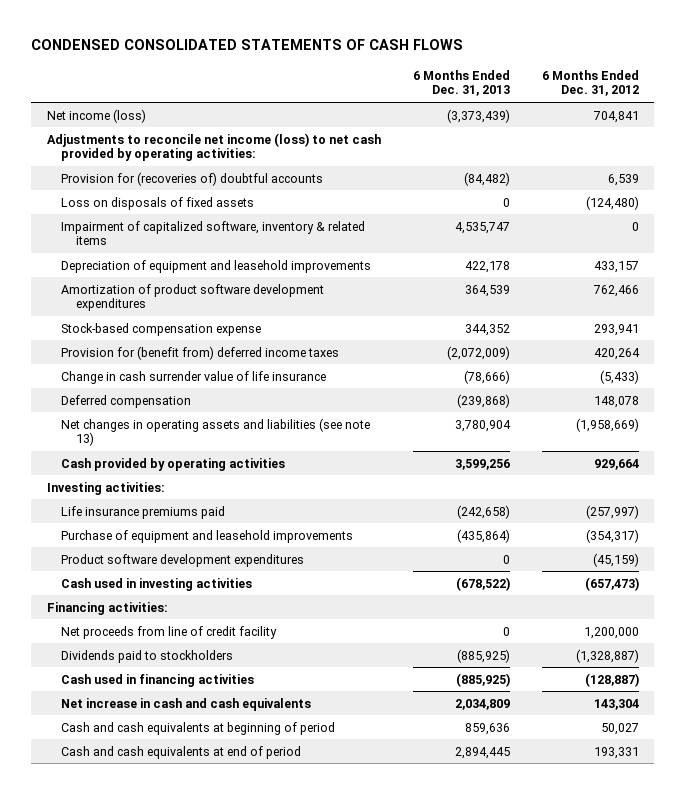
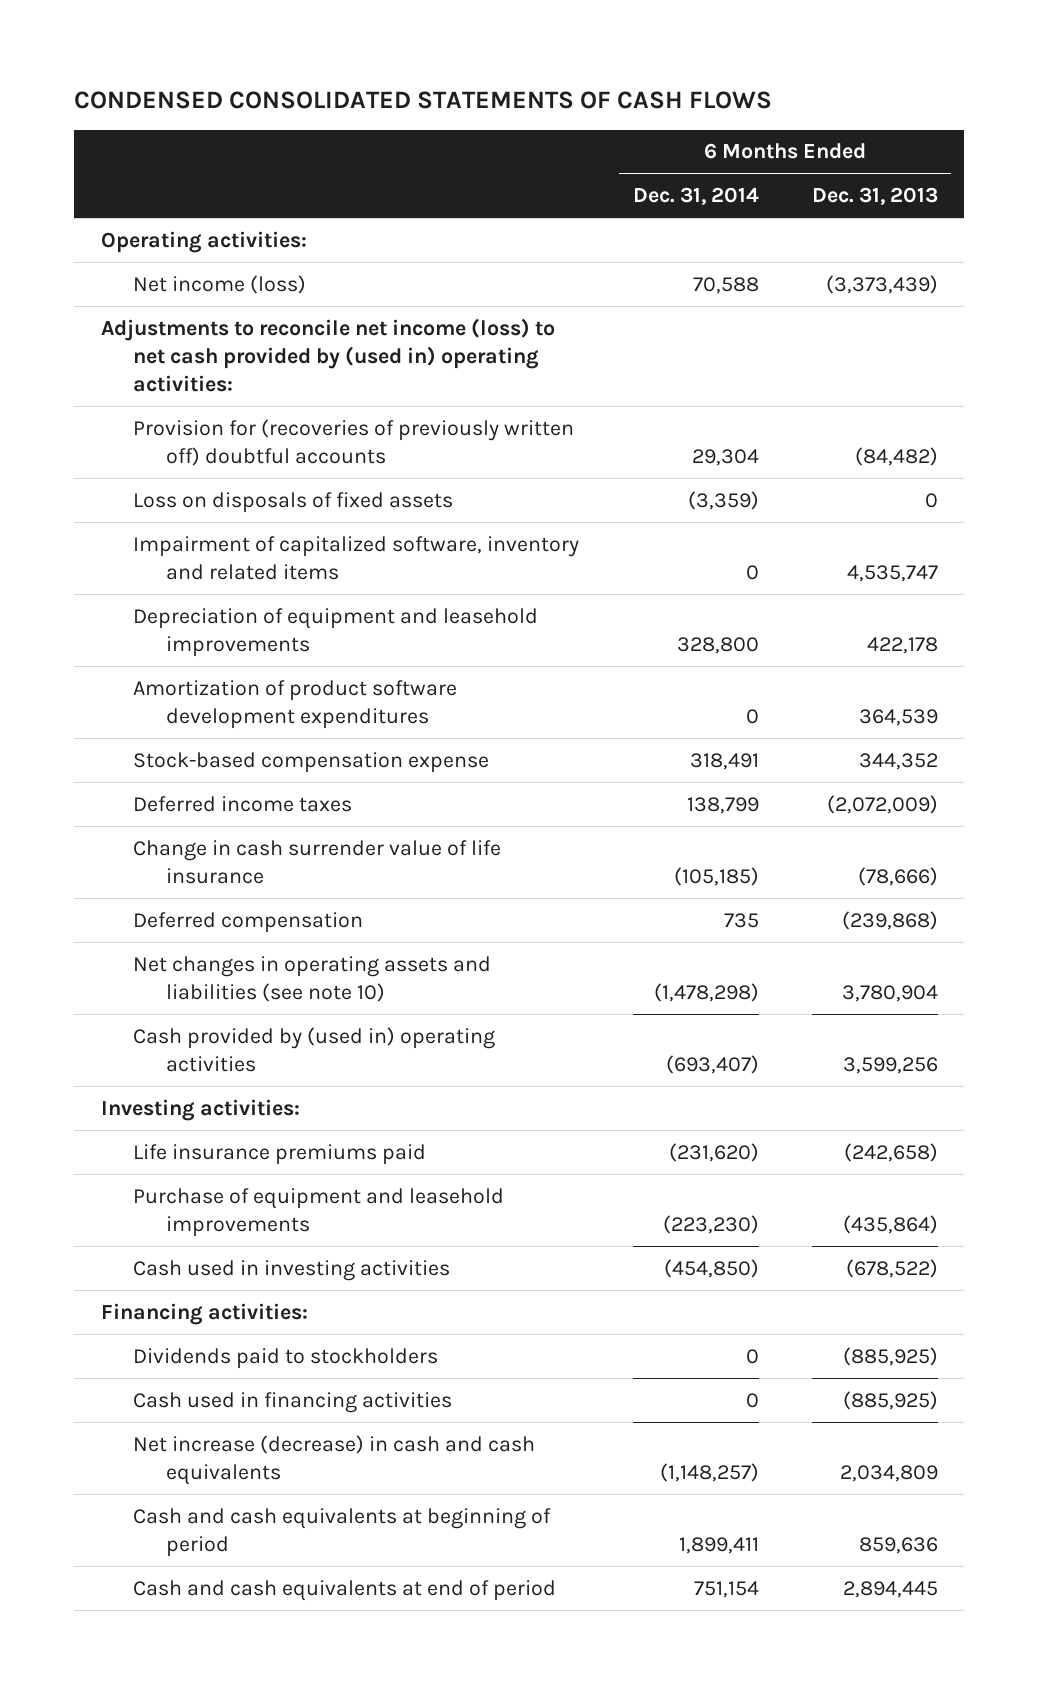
[541,69,639,97] 6 Months Ended Dec. 31, 2012 -> none
none -> [632,187,759,206] Dec. 31, 2014
none -> [100,230,307,253] Operating activities:
[46,132,381,162] Adjustments to reconcile net income (loss) to net cash provided by operating activities: -> [100,317,555,392] Adjustments to reconcile net income (loss) to net cash provided by (used in) operating activities:
[61,171,324,186] Provision for (recoveries of) doubtful accounts -> [133,418,575,466] Provision for (recoveries of previously written off) doubtful accounts
[61,220,366,246] Impairment of capitalized software, inventory & related items -> [133,535,580,580] Impairment of capitalized software, inventory and related items
[61,345,340,360] Provision for (benefit from) deferred income taxes -> [133,795,353,812] Deferred income taxes
[61,417,371,447] Net changes in operating assets and liabilities (see note 13) -> [133,955,492,1002] Net changes in operating assets and liabilities (see note 10)
[61,457,286,471] Cash provided by operating activities -> [133,1026,496,1072] Cash provided by (used in) operating activities
[61,553,305,567] Product software development expenditures -> none
[61,625,278,639] Net proceeds from line of credit facility -> none
[61,697,312,711] Net increase in cash and cash equivalents -> [133,1434,536,1485] Net increase (decrease) in cash and cash equivalents

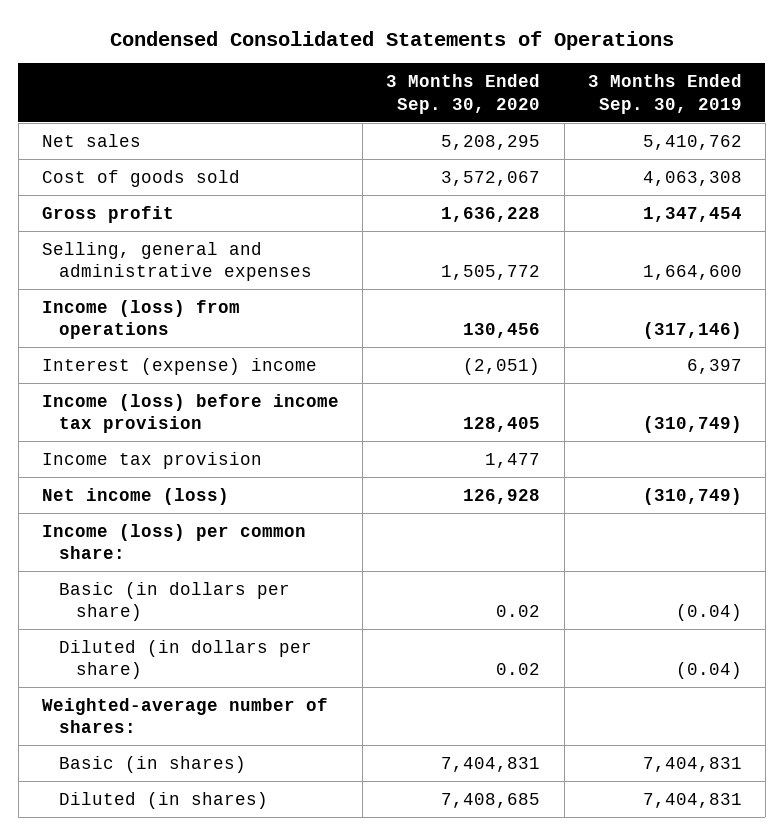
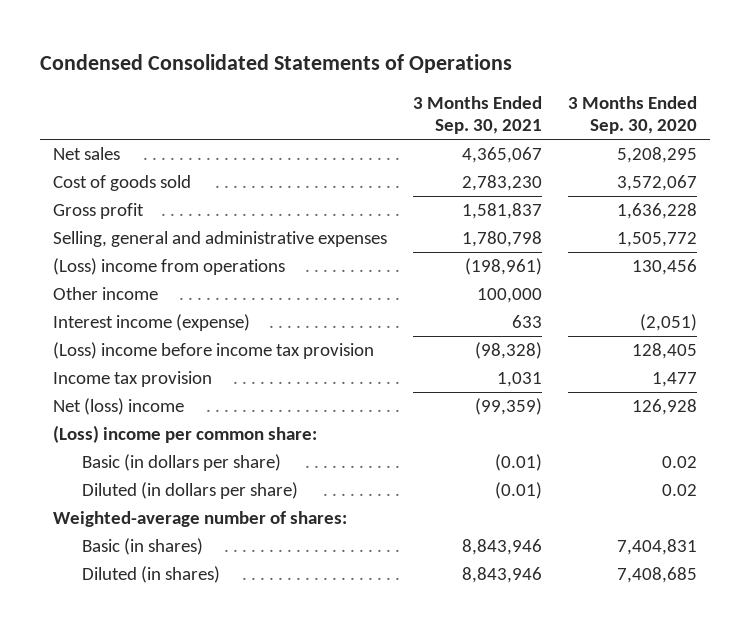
[587,73,742,114] 3 Months Ended Sep. 30, 2019 -> none
none -> [413,96,543,135] 3 Months Ended Sep. 30, 2021
[41,299,240,340] Income (loss) from operations -> [53,258,286,276] (Loss) income from operations
none -> [53,287,159,301] Other income
[41,357,317,375] Interest (expense) income -> [53,314,251,332] Interest income (expense)
[41,393,339,434] Income (loss) before income tax provision -> [53,342,375,360] (Loss) income before income tax provision
[41,487,229,505] Net income (loss) -> [53,398,185,416] Net (loss) income
[41,523,306,560] Income (loss) per common share: -> [53,425,318,444] (Loss) income per common share:

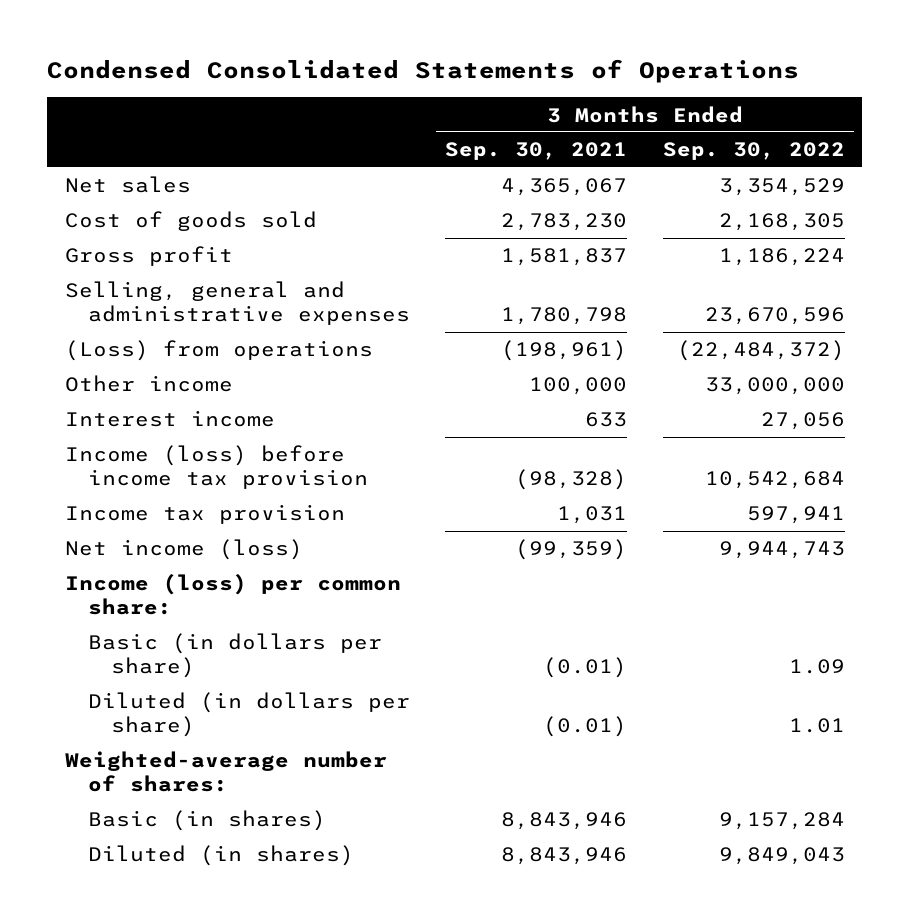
[568,96,698,135] 3 Months Ended Sep. 30, 2020 -> none
none -> [662,142,845,161] Sep. 30, 2022
[53,258,286,276] (Loss) income from operations -> [64,340,373,362] (Loss) from operations
[53,314,251,332] Interest income (expense) -> [64,410,275,428] Interest income
[53,342,375,360] (Loss) income before income tax provision -> [64,445,368,490] Income (loss) before income tax provision
[53,398,185,416] Net (loss) income -> [64,539,303,561] Net income (loss)
[53,425,318,444] (Loss) income per common share: -> [64,574,401,616] Income (loss) per common share:

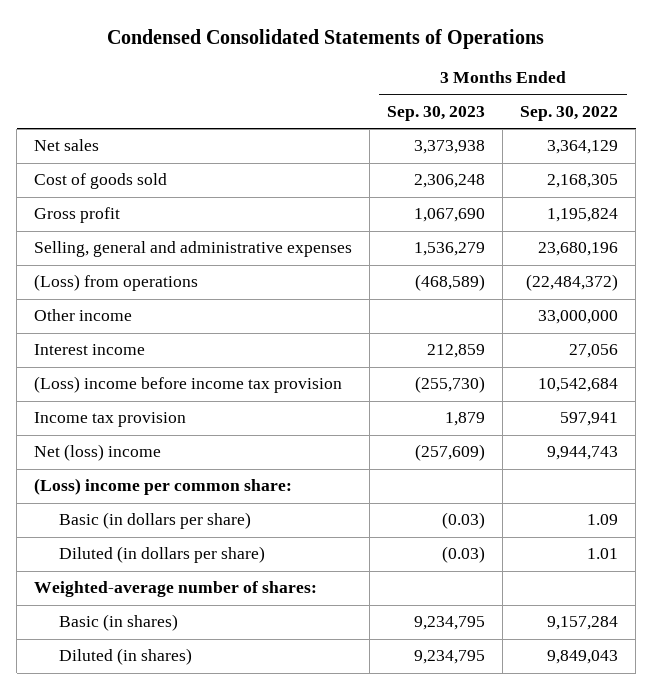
[445,142,628,161] Sep. 30, 2021 -> none
none -> [387,105,486,121] Sep. 30, 2023
[718,178,845,197] 3,354,529 -> [547,140,619,155] 3,364,129
[718,248,845,267] 1,186,224 -> [547,208,619,223] 1,195,824
[704,307,845,326] 23,670,596 -> [538,242,619,257] 23,680,196
[64,445,368,490] Income (loss) before income tax provision -> [34,376,343,394] (Loss) income before income tax provision
[64,539,303,561] Net income (loss) -> [34,444,162,462] Net (loss) income
[64,574,401,616] Income (loss) per common share: -> [34,478,293,496] (Loss) income per common share:

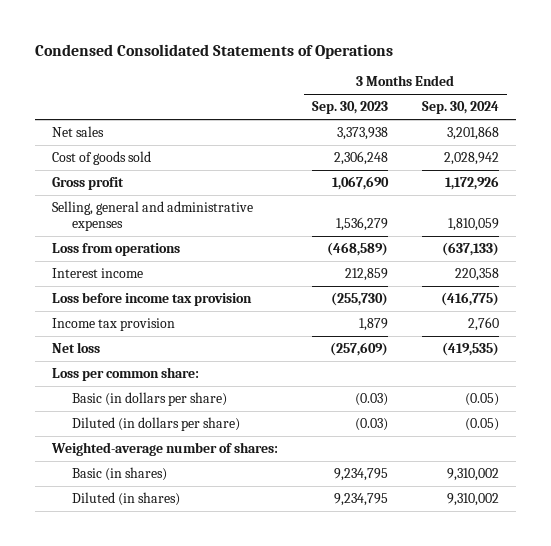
[520,105,619,121] Sep. 30, 2022 -> none
none -> [421,101,499,115] Sep. 30, 2024
[34,309,133,322] Other income -> none
[34,274,199,292] (Loss) from operations -> [52,242,181,256] Loss from operations
[34,376,343,394] (Loss) income before income tax provision -> [52,291,253,306] Loss before income tax provision
[34,444,162,462] Net (loss) income -> [52,341,101,353] Net loss
[34,478,293,496] (Loss) income per common share: -> [52,366,200,381] Loss per common share:

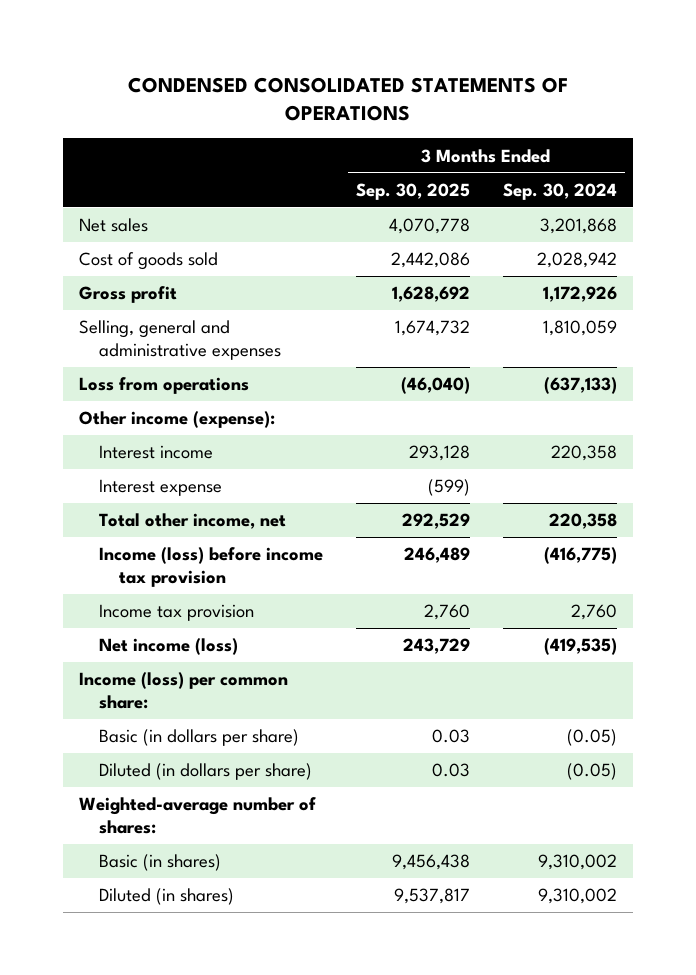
[35,43,394,59] Condensed Consolidated Statements of Operations -> [127,76,568,122] CONDENSED CONSOLIDATED STATEMENTS OF OPERATIONS
[312,101,389,115] Sep. 30, 2023 -> none
none -> [355,182,470,200] Sep. 30, 2025
none -> [79,411,276,429] Other income (expense):
none -> [99,479,223,497] Interest expense
none -> [99,513,287,530] Total other income, net
[52,291,253,306] Loss before income tax provision -> [99,547,324,587] Income (loss) before income tax provision
[52,341,101,353] Net loss -> [99,638,239,656] Net income (loss)
[52,366,200,381] Loss per common share: -> [79,672,289,709] Income (loss) per common share:

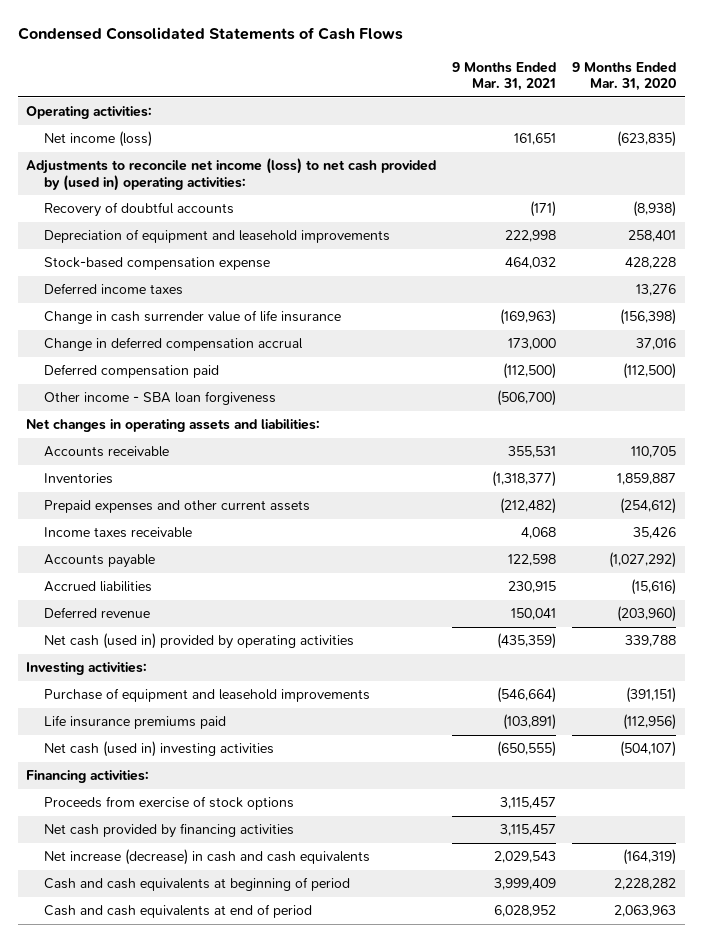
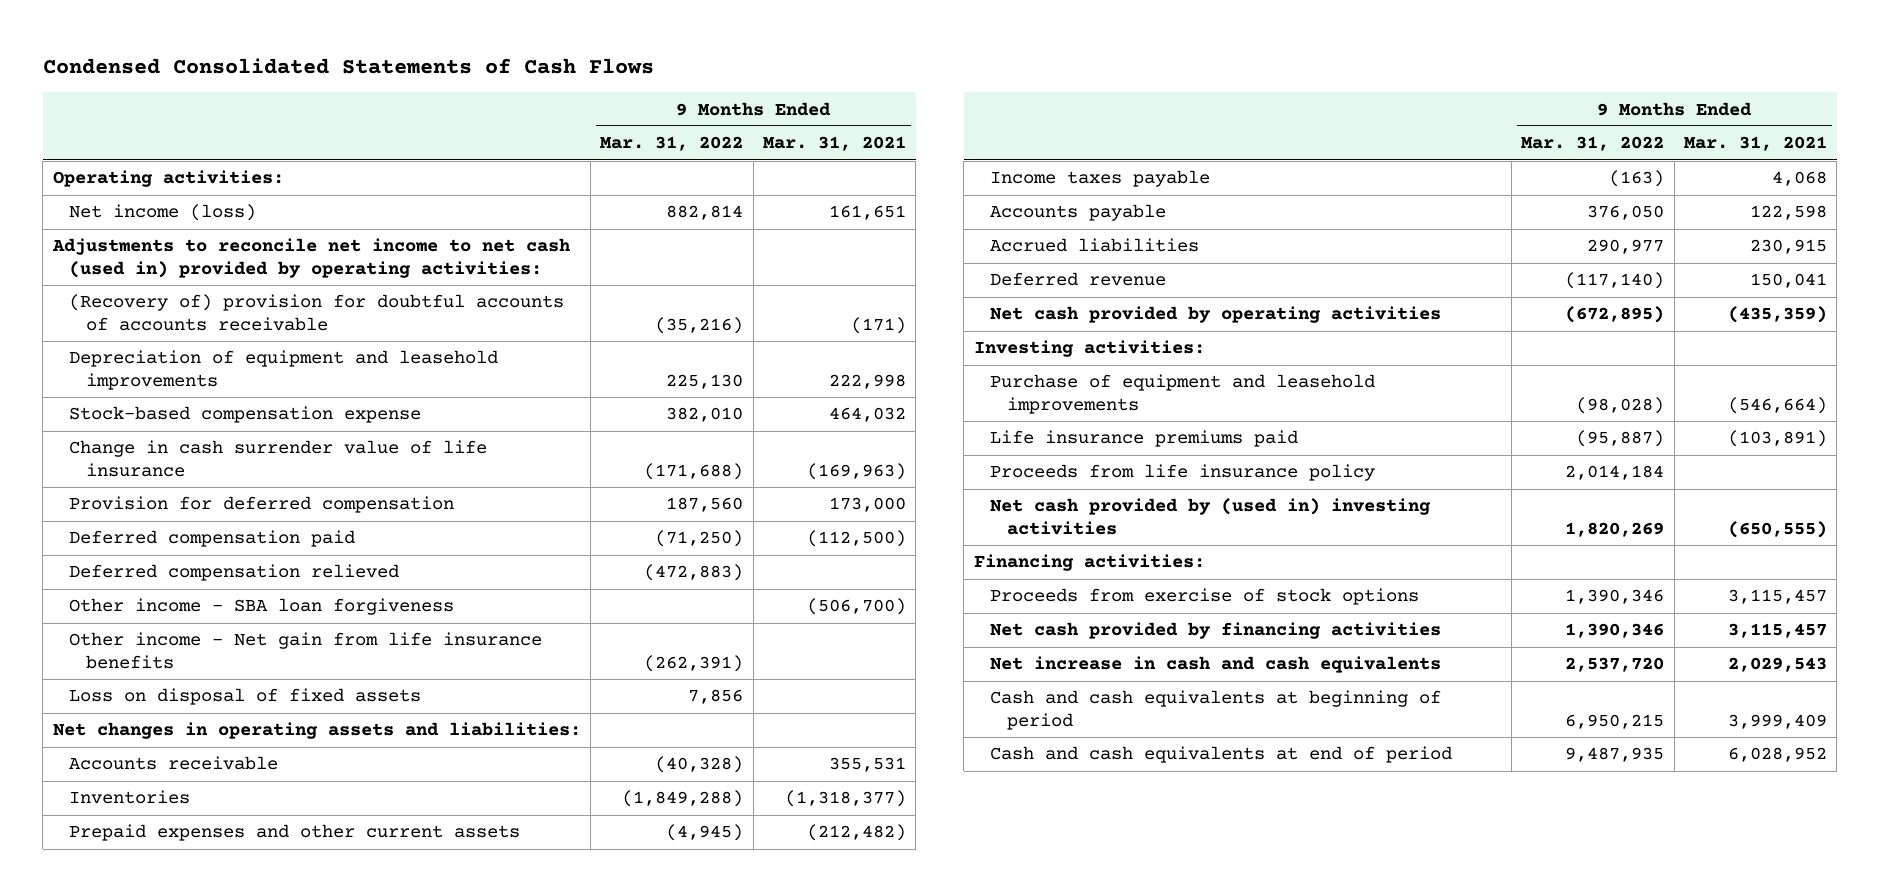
[572,61,677,92] 9 Months Ended Mar. 31, 2020 -> none
none -> [600,136,744,152] Mar. 31, 2022
[25,158,436,191] Adjustments to reconcile net income (loss) to net cash provided by (used in) operating activities: -> [51,238,571,278] Adjustments to reconcile net income to net cash (used in) provided by operating activities:
[44,202,235,218] Recovery of doubtful accounts -> [69,294,565,331] (Recovery of) provision for doubtful accounts of accounts receivable
[44,283,184,296] Deferred income taxes -> none
[44,337,304,352] Change in deferred compensation accrual -> [69,496,455,514] Provision for deferred compensation
none -> [69,564,400,582] Deferred compensation relieved
none -> [69,632,543,669] Other income - Net gain from life insurance benefits
none -> [69,688,422,706] Loss on disposal of fixed assets
[44,527,193,539] Income taxes receivable -> [990,170,1211,188] Income taxes payable
[44,633,355,650] Net cash (used in) provided by operating activities -> [990,306,1442,324] Net cash provided by operating activities
none -> [990,464,1376,482] Proceeds from life insurance policy
[44,741,275,758] Net cash (used in) investing activities -> [990,498,1432,535] Net cash provided by (used in) investing activities
[44,849,371,866] Net increase (decrease) in cash and cash equivalents -> [990,656,1442,674] Net increase in cash and cash equivalents

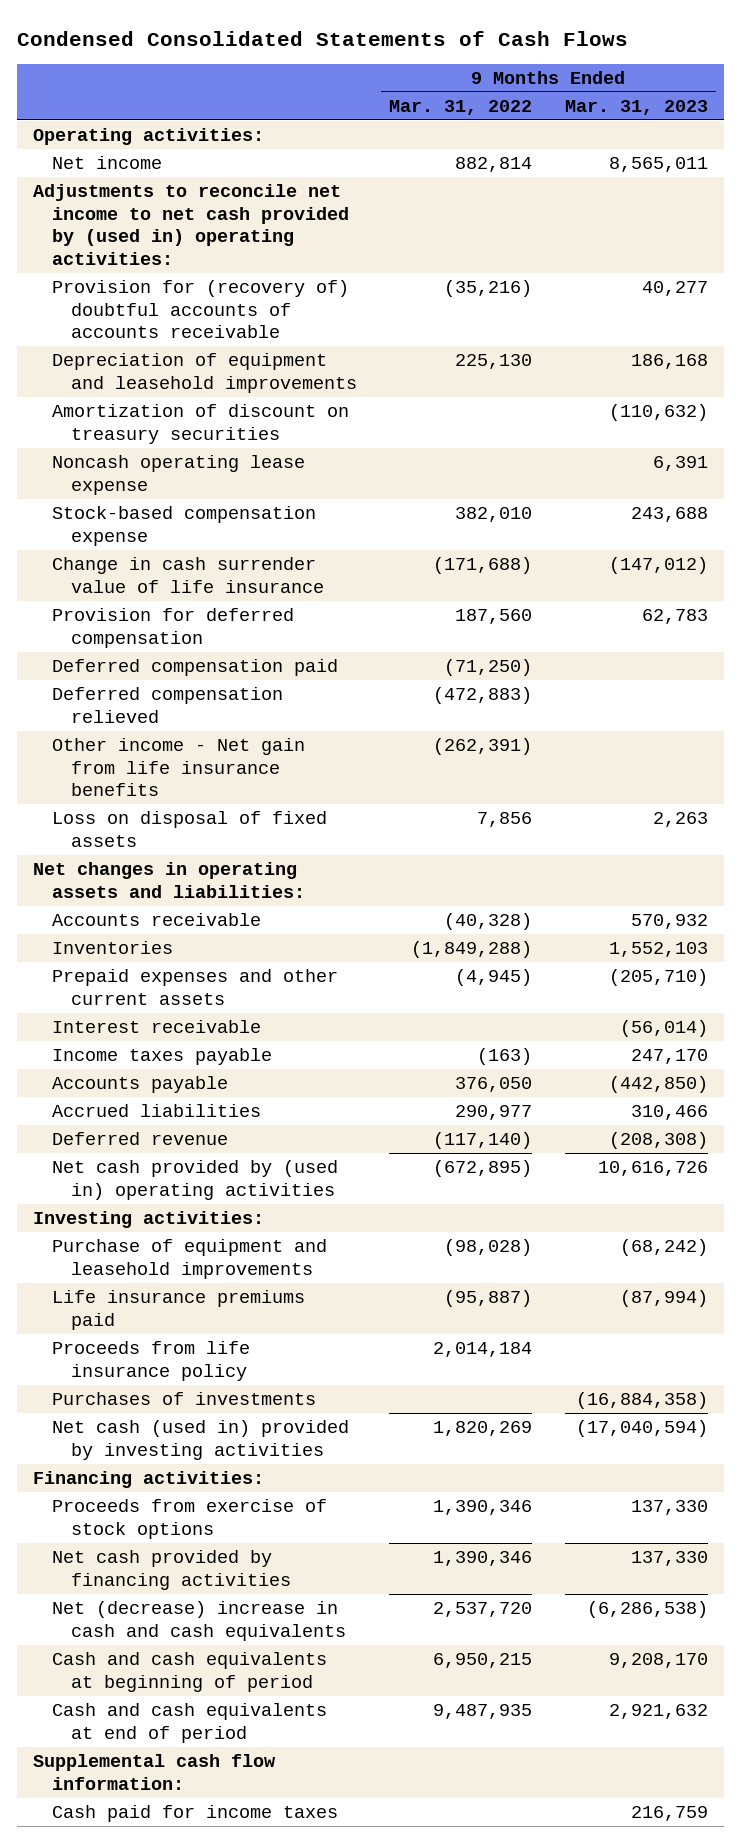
[763,136,907,152] Mar. 31, 2021 -> none
none -> [564,100,708,116] Mar. 31, 2023
[69,204,257,222] Net income (loss) -> [51,156,162,170] Net income
[51,238,571,278] Adjustments to reconcile net income to net cash (used in) provided by operating activities: -> [33,184,349,265] Adjustments to reconcile net income to net cash provided by (used in) operating activities:
[69,294,565,331] (Recovery of) provision for doubtful accounts of accounts receivable -> [51,280,349,339] Provision for (recovery of) doubtful accounts of accounts receivable
none -> [51,404,349,444] Amortization of discount on treasury securities
none -> [51,455,305,495] Noncash operating lease expense
[69,598,455,616] Other income - SBA loan forgiveness -> none
none -> [51,1020,261,1034] Interest receivable
[990,306,1442,324] Net cash provided by operating activities -> [51,1160,338,1200] Net cash provided by (used in) operating activities
none -> [51,1392,316,1406] Purchases of investments
[990,498,1432,535] Net cash provided by (used in) investing activities -> [51,1420,349,1460] Net cash (used in) provided by investing activities
[990,656,1442,674] Net increase in cash and cash equivalents -> [51,1601,346,1641] Net (decrease) increase in cash and cash equivalents
none -> [33,1754,276,1790] Supplemental cash flow information:
none -> [51,1805,338,1823] Cash paid for income taxes

